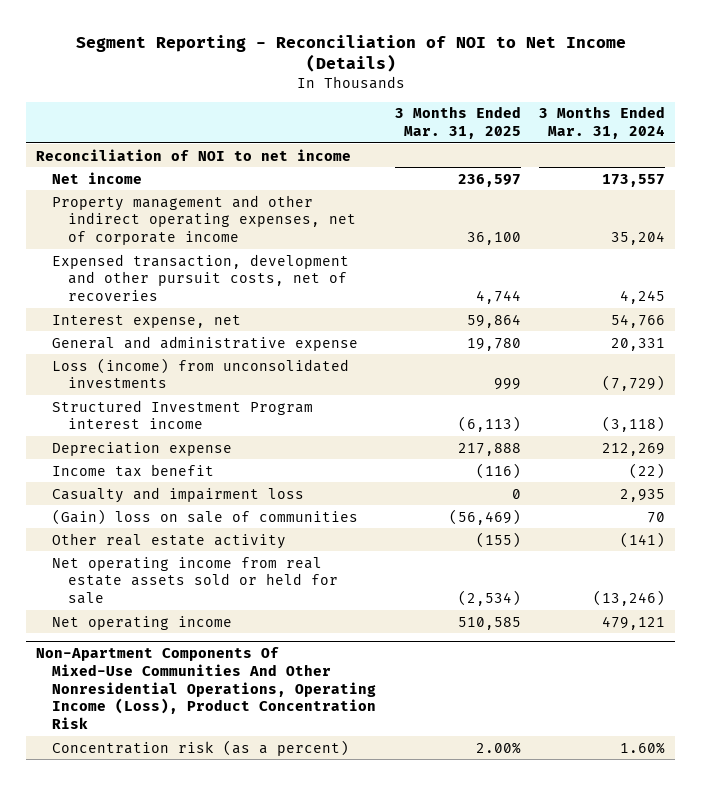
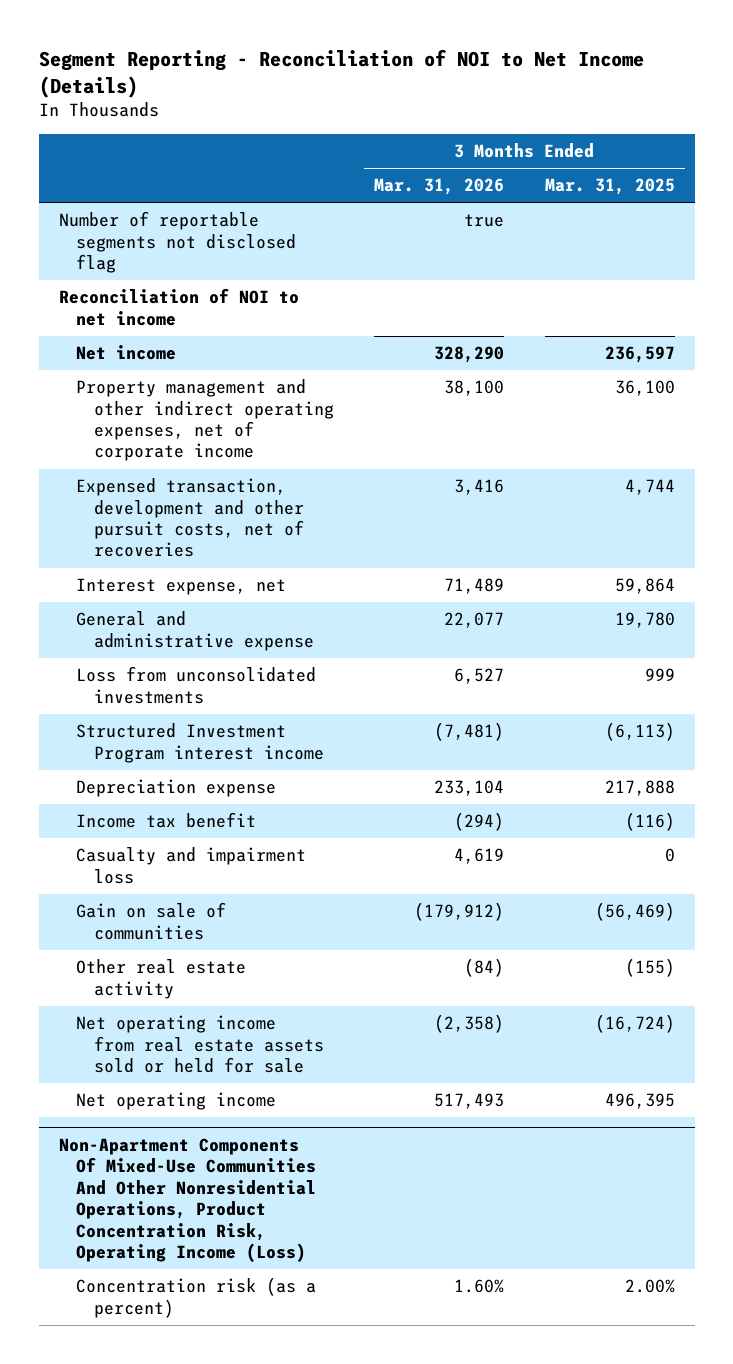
[539,106,666,140] 3 Months Ended Mar. 31, 2024 -> none
none -> [374,178,505,196] Mar. 31, 2026
none -> [58,211,297,274] Number of reportable segments not disclosed flag
[51,357,349,389] Loss (income) from unconsolidated investments -> [76,666,317,704] Loss from unconsolidated investments
[51,508,358,525] (Gain) loss on sale of communities -> [76,902,227,940] Gain on sale of communities
[457,589,521,606] (2,534) -> [594,1014,675,1034] (16,724)
[457,616,521,630] 510,585 -> [604,1093,675,1110] 496,395
[35,647,376,730] Non-Apartment Components Of Mixed-Use Communities And Other Nonresidential Operations, Operating Income (Loss), Product Concentration Risk -> [58,1137,317,1262] Non-Apartment Components Of Mixed-Use Communities And Other Nonresidential Operations, Product Concentration Risk, Operating Income (Loss)

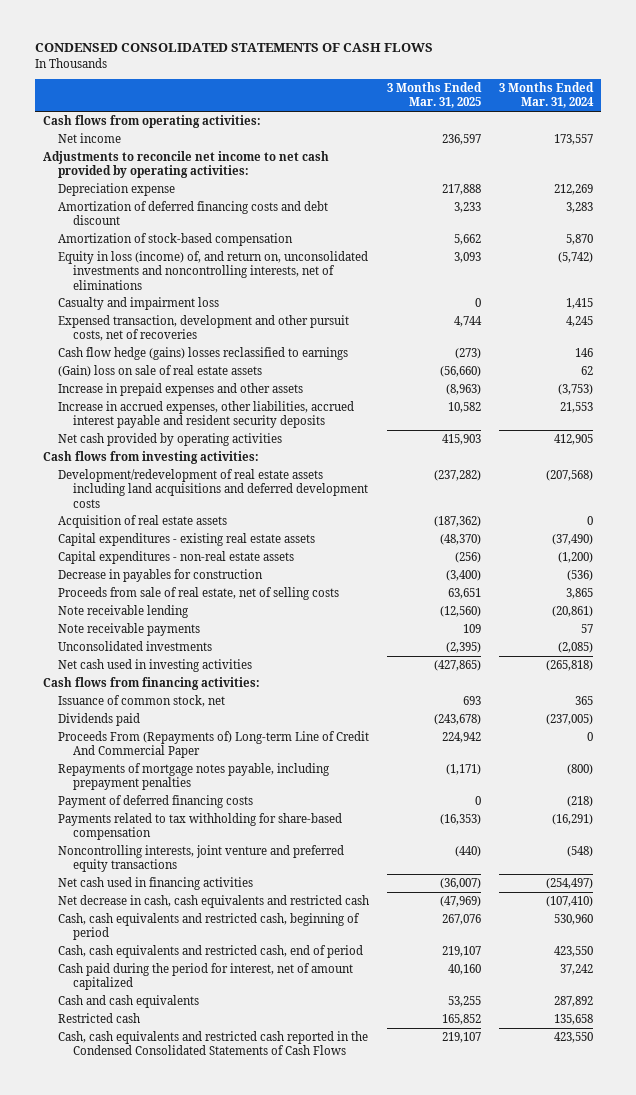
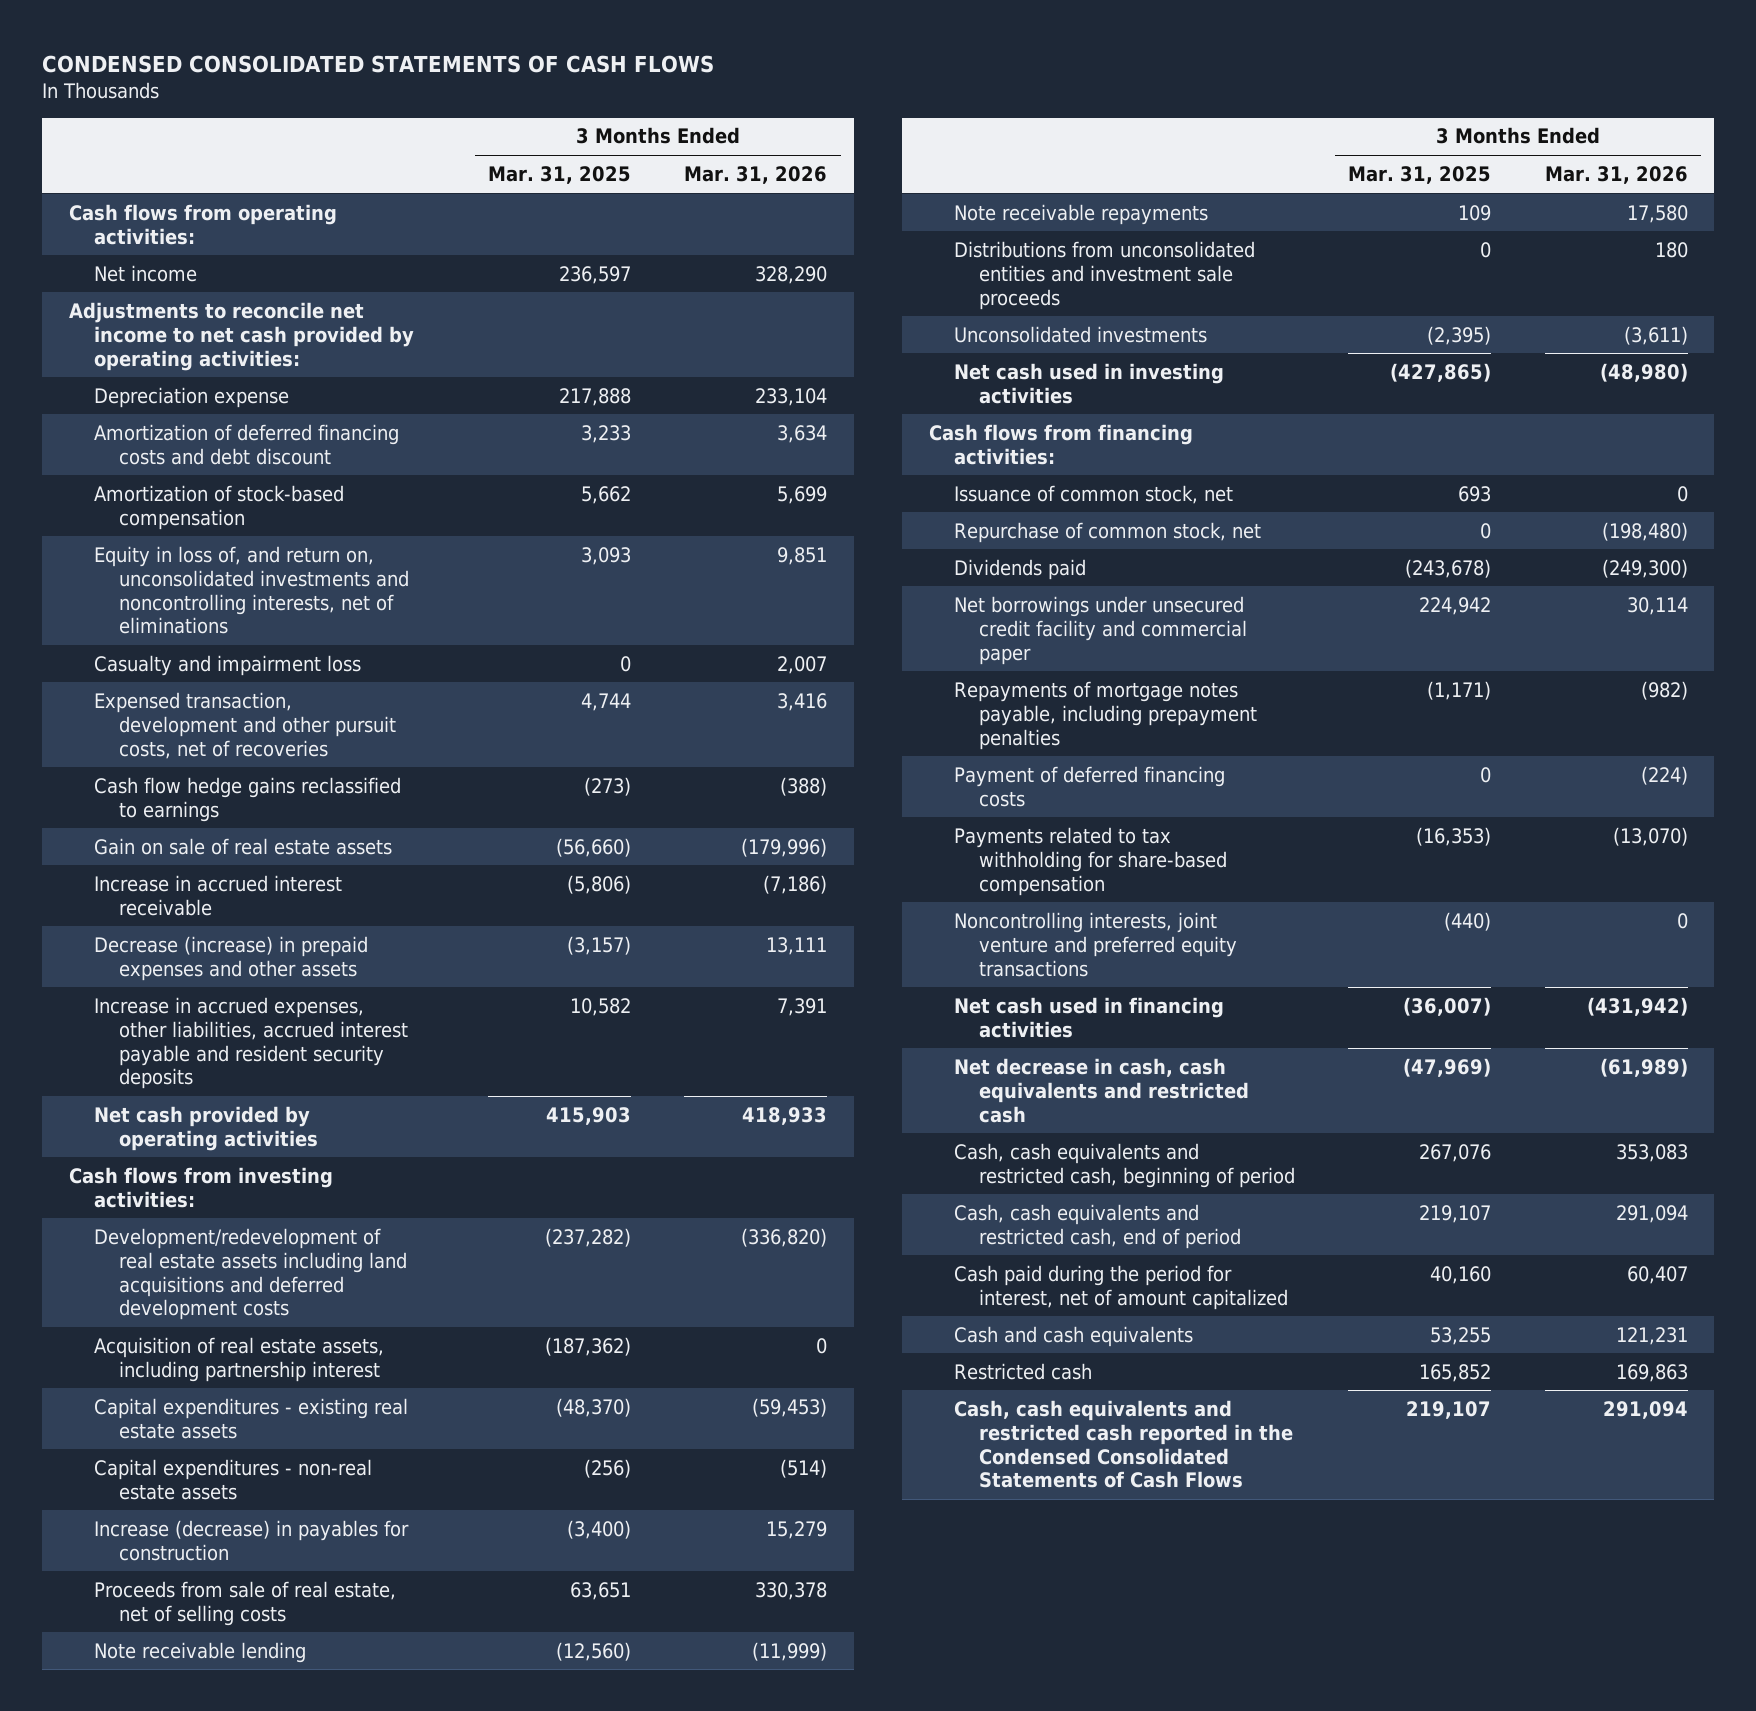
[498,81,594,109] 3 Months Ended Mar. 31, 2024 -> none
none -> [684,165,828,184] Mar. 31, 2026
[58,250,369,290] Equity in loss (income) of, and return on, unconsolidated investments and noncontrolling interests, net of eliminations -> [93,545,409,635] Equity in loss of, and return on, unconsolidated investments and noncontrolling interests, net of eliminations
[58,346,349,360] Cash flow hedge (gains) losses reclassified to earnings -> [93,776,401,822] Cash flow hedge gains reclassified to earnings
[58,364,263,377] (Gain) loss on sale of real estate assets -> [93,837,392,855] Gain on sale of real estate assets
none -> [93,874,342,916] Increase in accrued interest receivable
[58,382,304,396] Increase in prepaid expenses and other assets -> [93,935,368,981] Decrease (increase) in prepaid expenses and other assets
[445,383,481,395] (8,963) -> [566,935,631,955] (3,157)
[58,514,228,528] Acquisition of real estate assets -> [93,1336,384,1382] Acquisition of real estate assets, including partnership interest
[58,568,264,582] Decrease in payables for construction -> [93,1519,409,1561] Increase (decrease) in payables for construction
[58,622,201,636] Note receivable payments -> [953,203,1208,225] Note receivable repayments
none -> [953,240,1255,310] Distributions from unconsolidated entities and investment sale proceeds
none -> [953,521,1261,543] Repurchase of common stock, net
[58,730,370,759] Proceeds From (Repayments of) Long-term Line of Credit And Commercial Paper -> [953,595,1247,665] Net borrowings under unsecured credit facility and commercial paper

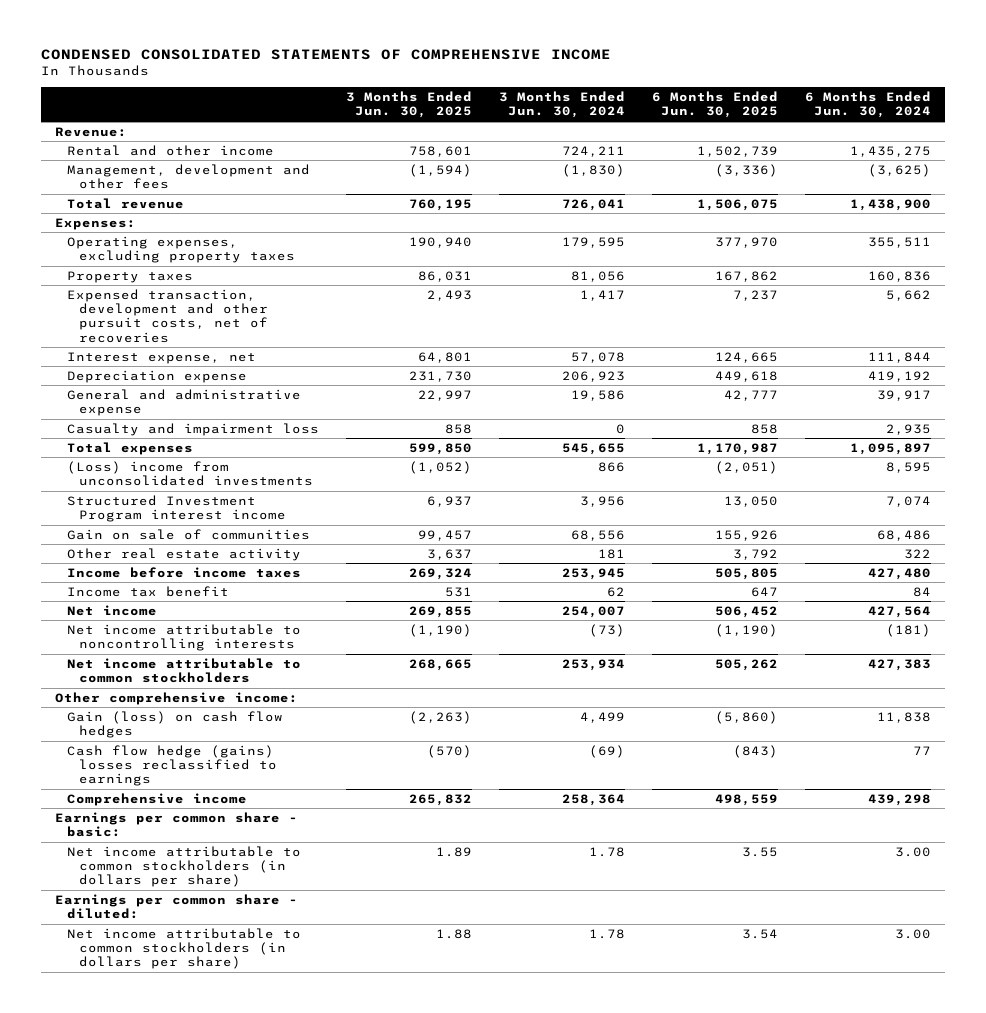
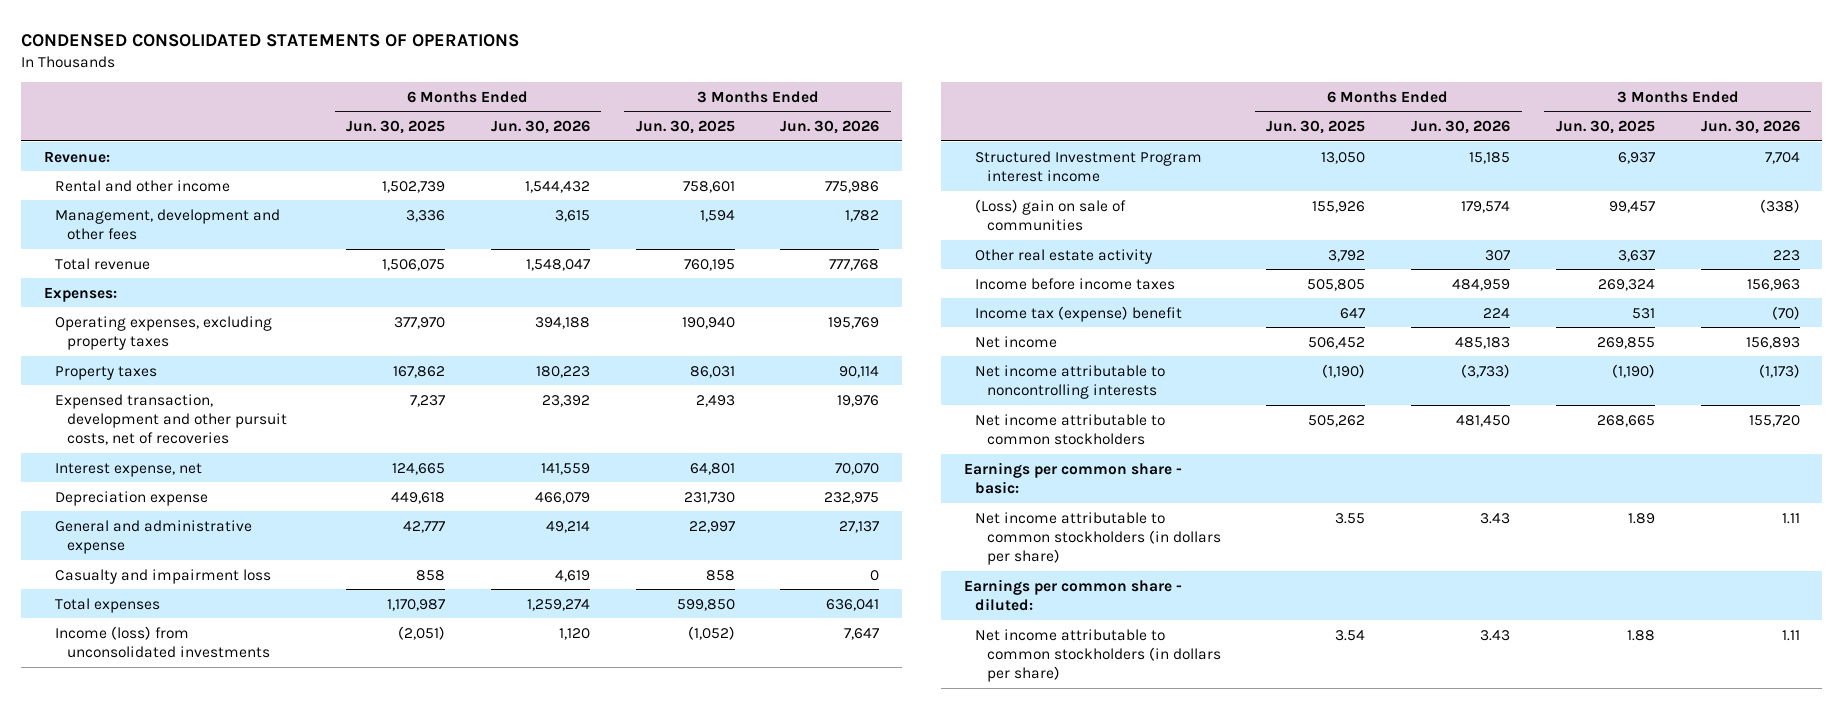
[41,49,612,61] CONDENSED CONSOLIDATED STATEMENTS OF COMPREHENSIVE INCOME -> [21,33,520,47] CONDENSED CONSOLIDATED STATEMENTS OF OPERATIONS
[498,91,625,119] 3 Months Ended Jun. 30, 2024 -> none
[805,91,932,119] 6 Months Ended Jun. 30, 2024 -> none
none -> [491,120,591,135] Jun. 30, 2026
none -> [780,120,880,135] Jun. 30, 2026
[408,163,472,177] (1,594) -> [699,209,735,222] 1,594
[715,163,779,177] (3,336) -> [406,209,446,222] 3,336
[66,460,314,487] (Loss) income from unconsolidated investments -> [55,625,270,659] Income (loss) from unconsolidated investments
[66,528,310,540] Gain on sale of communities -> [975,198,1127,232] (Loss) gain on sale of communities
[66,585,229,597] Income tax benefit -> [975,305,1183,322] Income tax (expense) benefit
[54,691,298,705] Other comprehensive income: -> none
[66,710,283,739] Gain (loss) on cash flow hedges -> none
[66,744,278,787] Cash flow hedge (gains) losses reclassified to earnings -> none
[66,792,247,806] Comprehensive income -> none

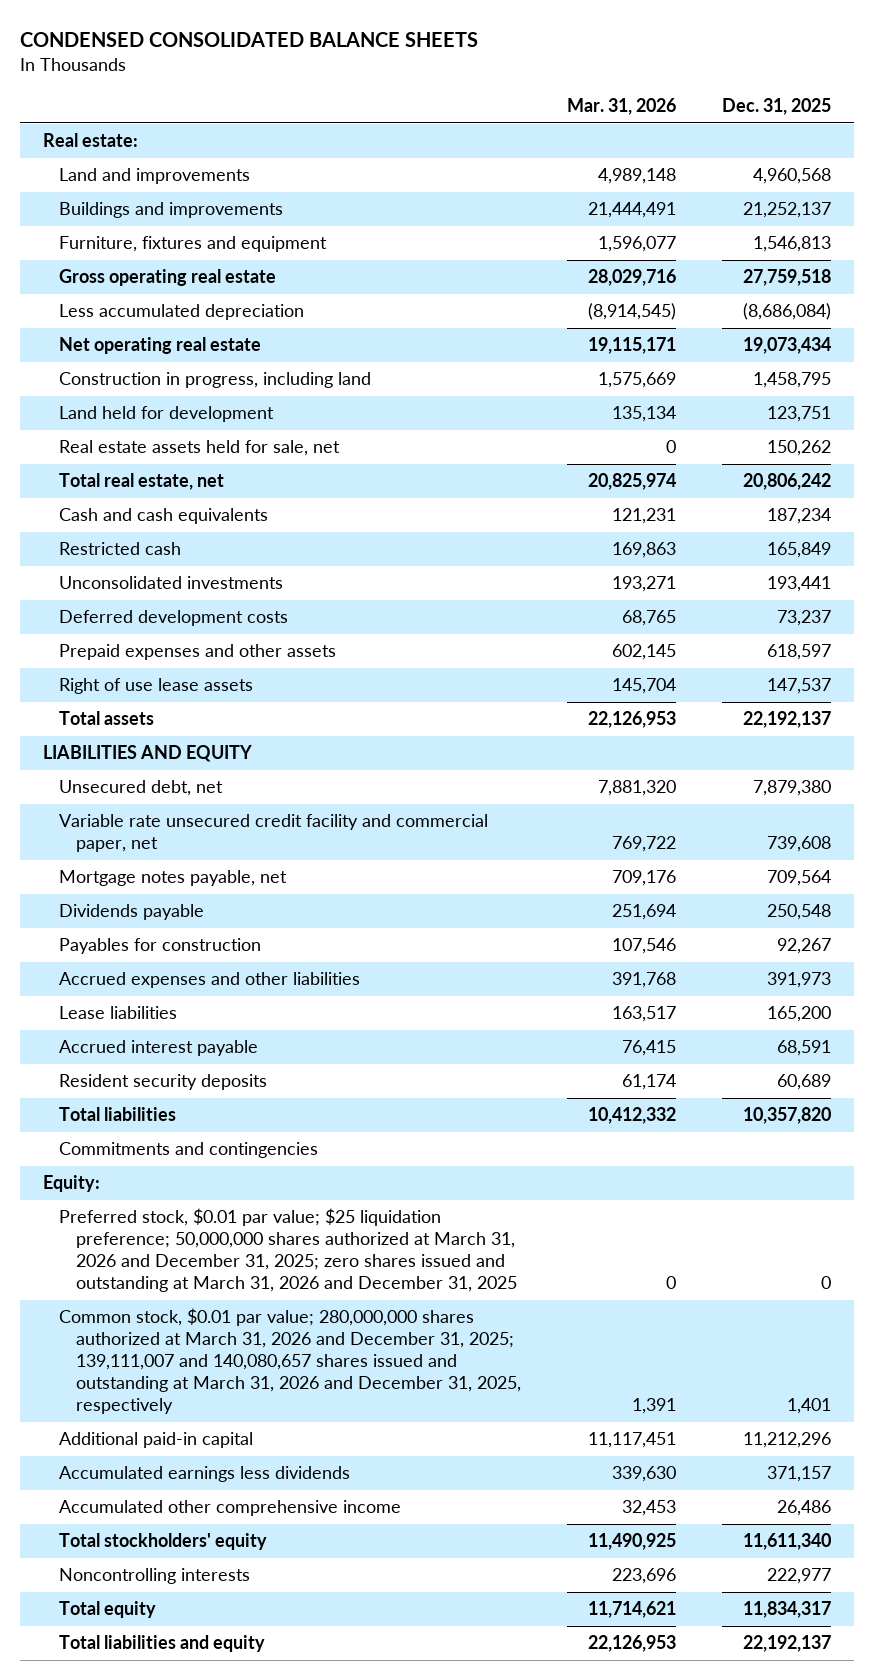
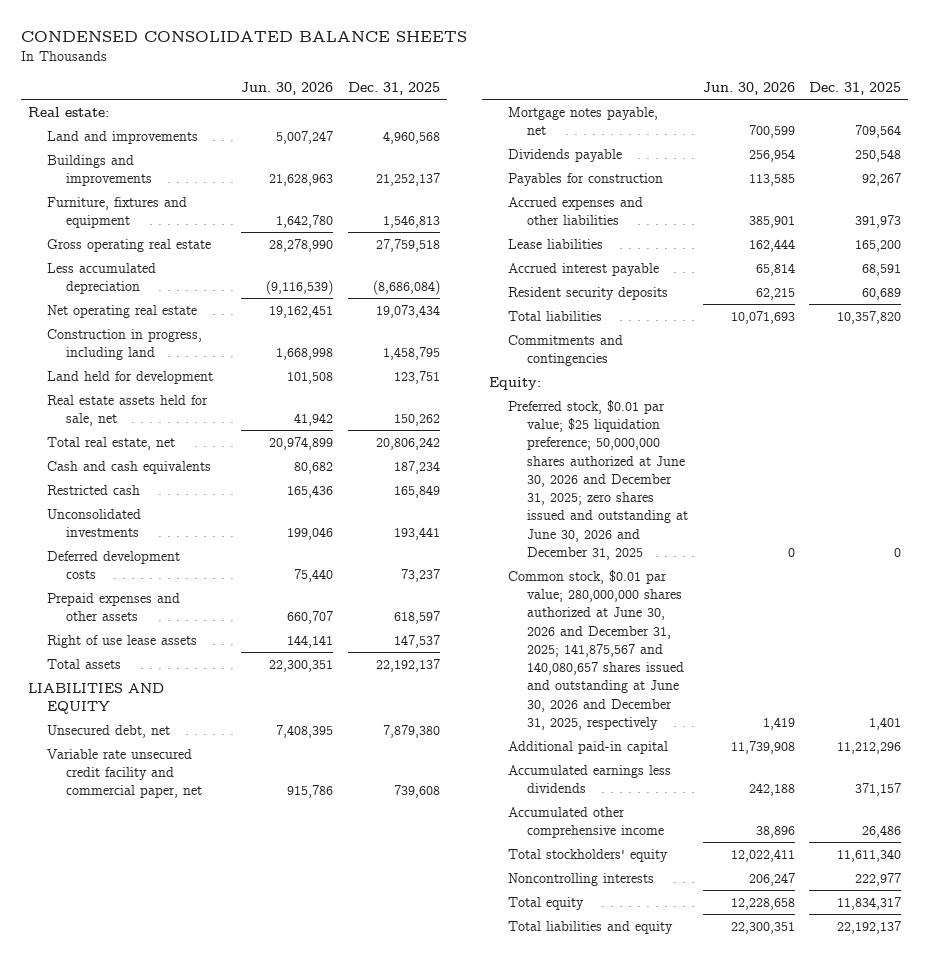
[566,97,676,115] Mar. 31, 2026 -> none
none -> [241,82,334,96] Jun. 30, 2026
[59,1208,518,1293] Preferred stock, $0.01 par value; $25 liquidation preference; 50,000,000 shares authorized at March 31, 2026 and December 31, 2025; zero shares issued and outstanding at March 31, 2026 and December 31, 2025 -> [508,399,689,560] Preferred stock, $0.01 par value; $25 liquidation preference; 50,000,000 shares authorized at June 30, 2026 and December 31, 2025; zero shares issued and outstanding at June 30, 2026 and December 31, 2025
[59,1308,522,1415] Common stock, $0.01 par value; 280,000,000 shares authorized at March 31, 2026 and December 31, 2025; 139,111,007 and 140,080,657 shares issued and outstanding at March 31, 2026 and December 31, 2025, respectively -> [508,569,685,730] Common stock, $0.01 par value; 280,000,000 shares authorized at June 30, 2026 and December 31, 2025; 141,875,567 and 140,080,657 shares issued and outstanding at June 30, 2026 and December 31, 2025, respectively

